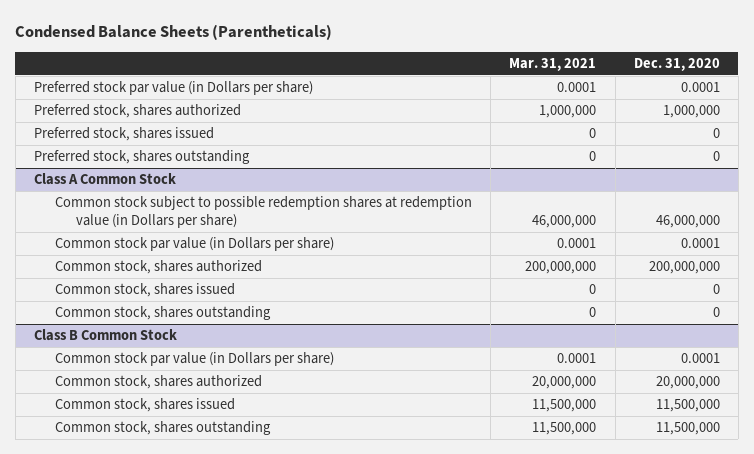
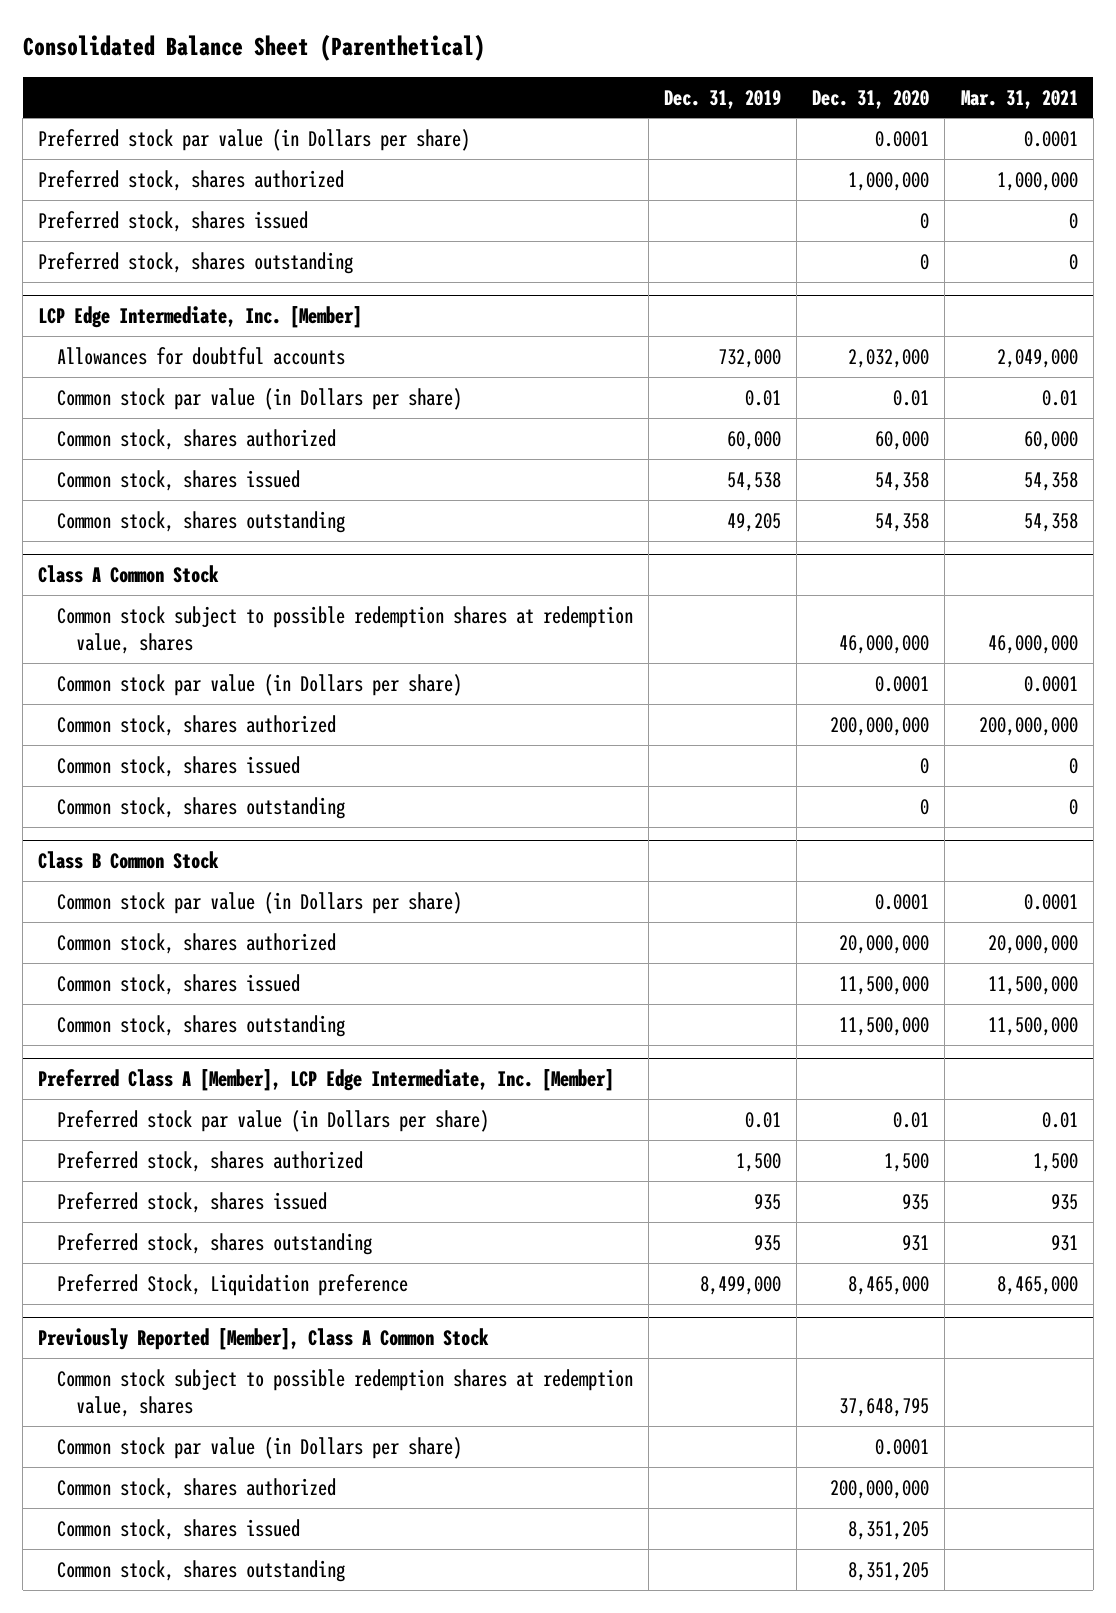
[15,24,333,41] Condensed Balance Sheets (Parentheticals) -> [22,34,485,62] Consolidated Balance Sheet (Parenthetical)
none -> [664,89,782,109] Dec. 31, 2019
none -> [38,306,363,329] LCP Edge Intermediate, Inc. [Member]
none -> [56,346,345,365] Allowances for doubtful accounts
none -> [56,387,462,410] Common stock par value (in Dollars per share)
none -> [56,428,336,450] Common stock, shares authorized
none -> [56,469,300,491] Common stock, shares issued
none -> [56,510,345,533] Common stock, shares outstanding
[55,196,473,229] Common stock subject to possible redemption shares at redemption value (in Dollars per share) -> [56,605,633,654] Common stock subject to possible redemption shares at redemption value, shares
none -> [38,1069,615,1092] Preferred Class A [Member], LCP Edge Intermediate, Inc. [Member]
none -> [56,1109,489,1132] Preferred stock par value (in Dollars per share)
none -> [56,1150,363,1172] Preferred stock, shares authorized
none -> [56,1191,327,1213] Preferred stock, shares issued
none -> [56,1232,372,1255] Preferred stock, shares outstanding
none -> [56,1273,408,1296] Preferred Stock, Liquidation preference
none -> [38,1328,490,1351] Previously Reported [Member], Class A Common Stock
none -> [56,1368,633,1417] Common stock subject to possible redemption shares at redemption value, shares
none -> [56,1436,462,1459] Common stock par value (in Dollars per share)
none -> [56,1477,336,1499] Common stock, shares authorized
none -> [56,1518,300,1540] Common stock, shares issued
none -> [56,1559,345,1582] Common stock, shares outstanding

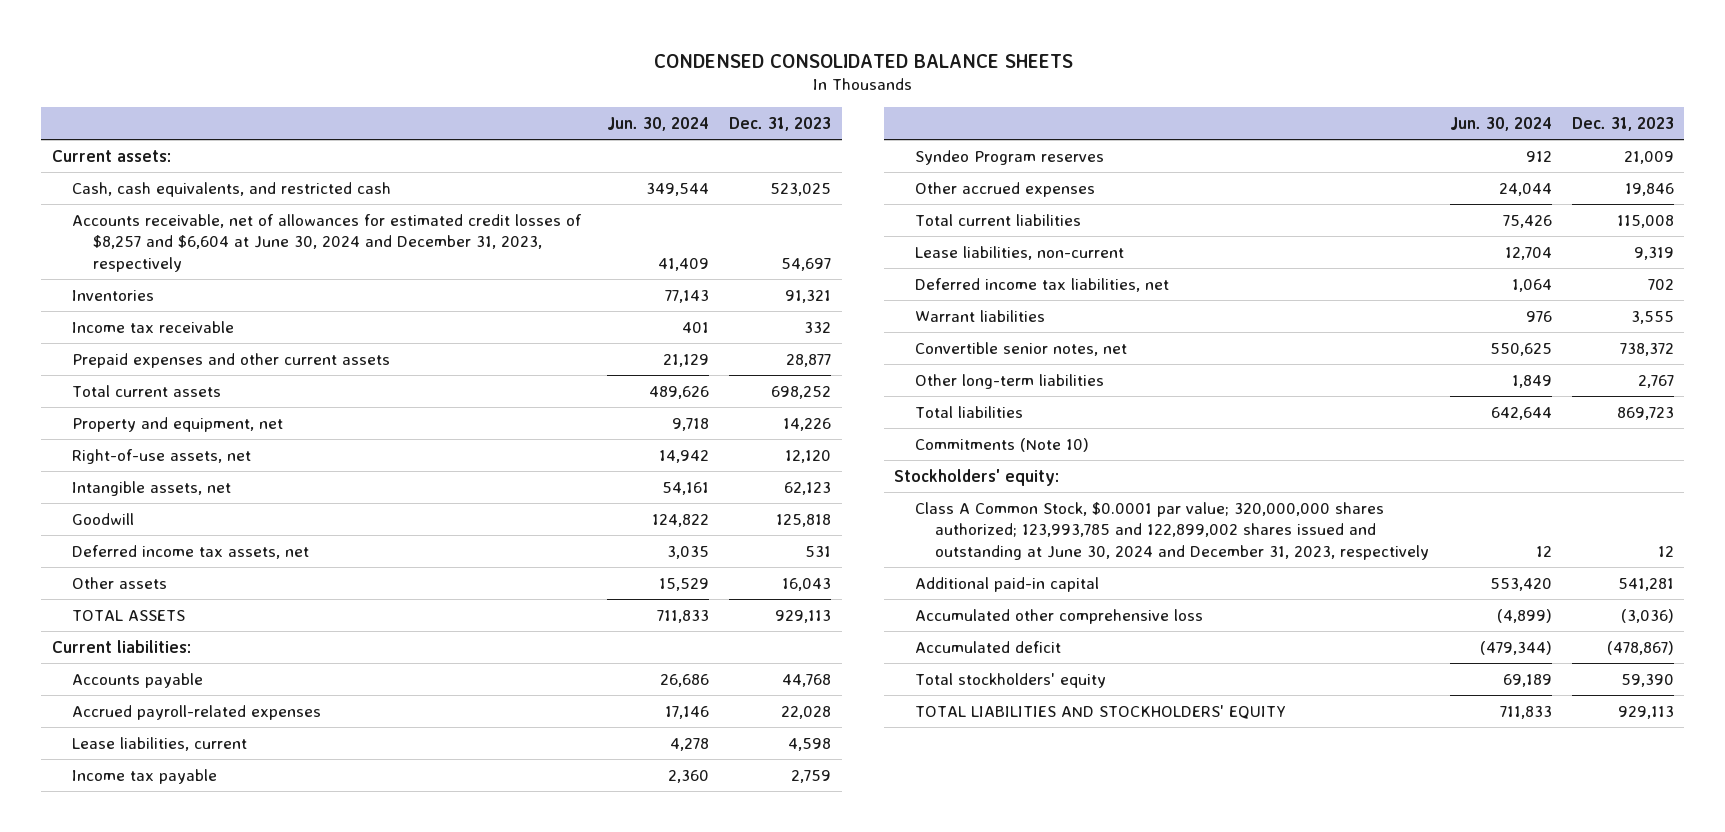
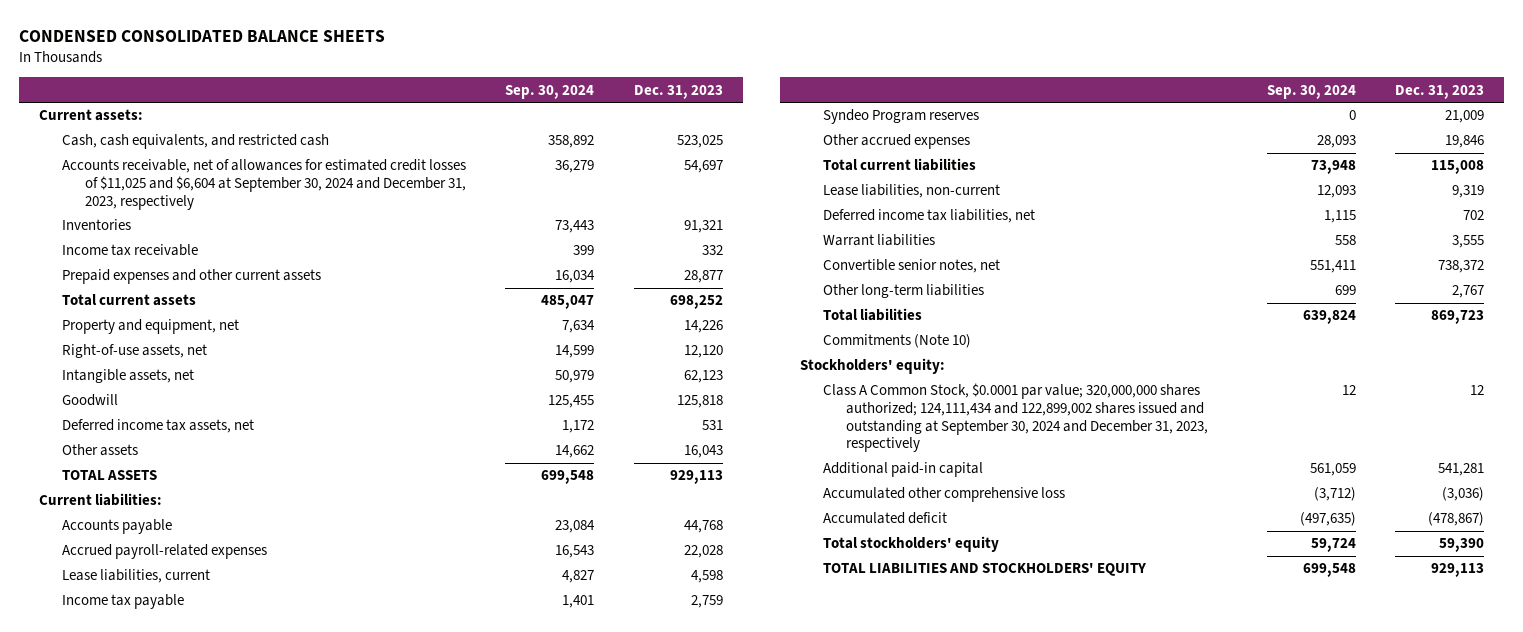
[606,117,709,132] Jun. 30, 2024 -> none
none -> [505,84,595,99] Sep. 30, 2024
[72,213,583,272] Accounts receivable, net of allowances for estimated credit losses of $8,257 and $6,604 at June 30, 2024 and December 31, 2023, respectively -> [61,159,466,210] Accounts receivable, net of allowances for estimated credit losses of $11,025 and $6,604 at September 30, 2024 and December 31, 2023, respectively
[914,501,1430,560] Class A Common Stock, $0.0001 par value; 320,000,000 shares authorized; 123,993,785 and 122,899,002 shares issued and outstanding at June 30, 2024 and December 31, 2023, respectively -> [823,383,1209,453] Class A Common Stock, $0.0001 par value; 320,000,000 shares authorized; 124,111,434 and 122,899,002 shares issued and outstanding at September 30, 2024 and December 31, 2023, respectively

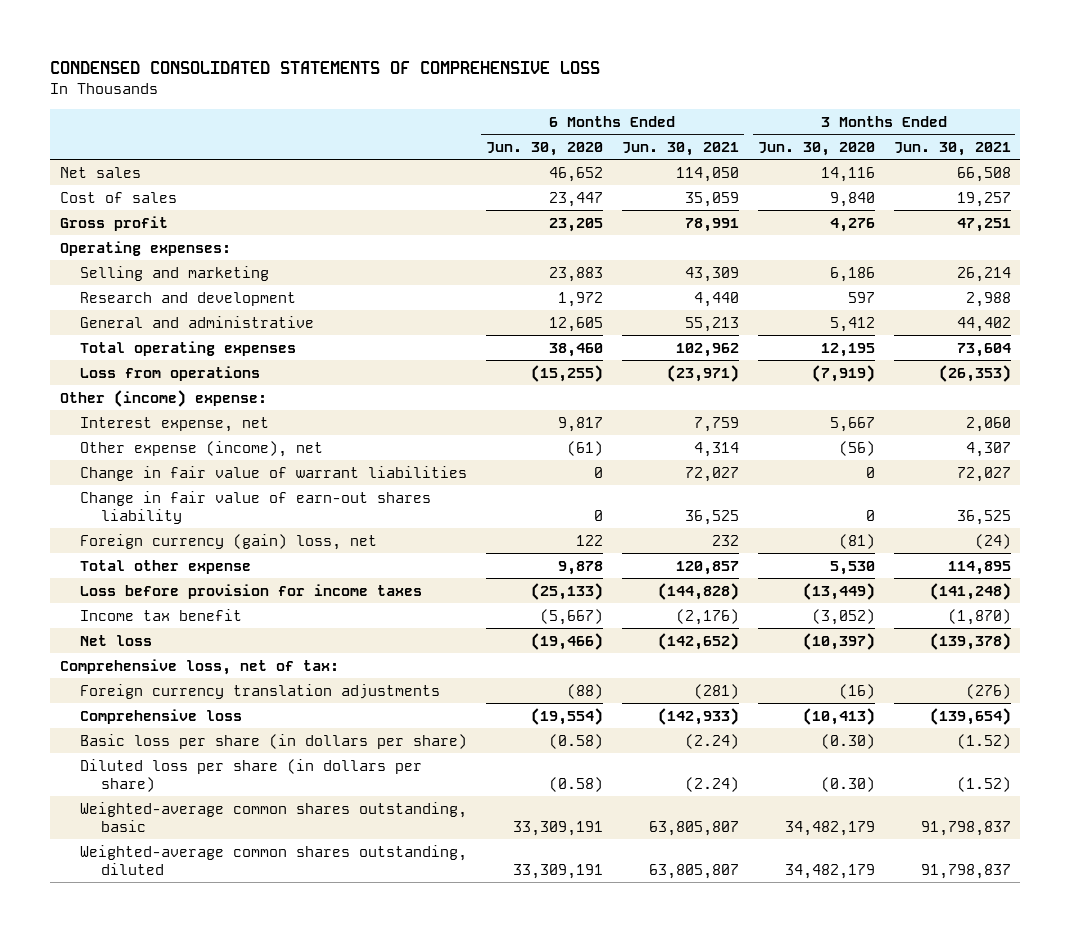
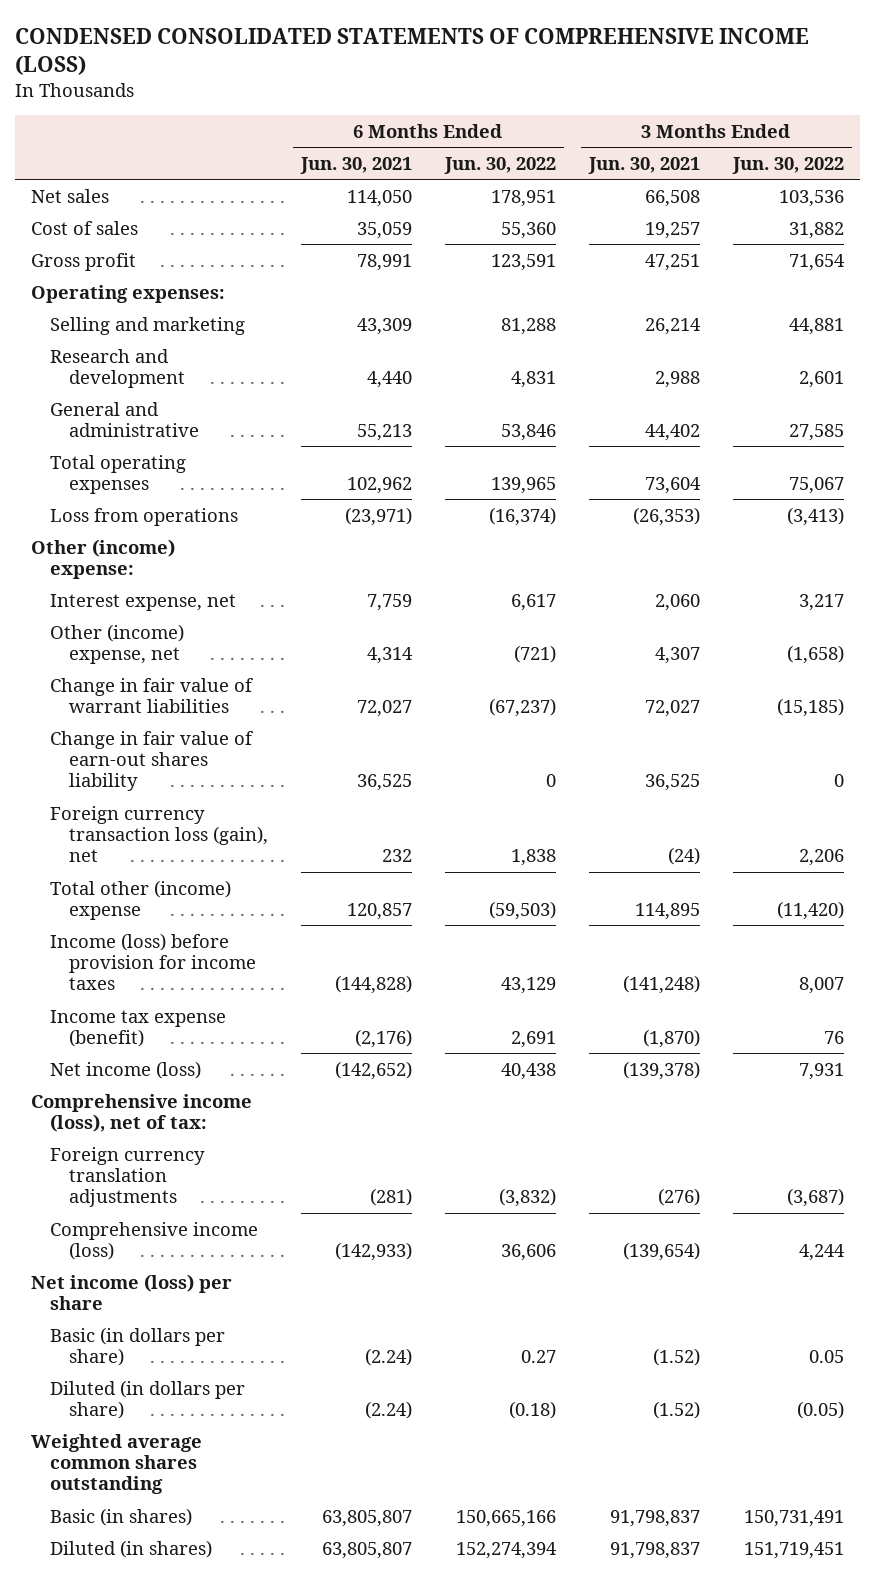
[50,60,601,74] CONDENSED CONSOLIDATED STATEMENTS OF COMPREHENSIVE LOSS -> [14,27,809,76] CONDENSED CONSOLIDATED STATEMENTS OF COMPREHENSIVE INCOME (LOSS)
[486,141,604,156] Jun. 30, 2020 -> none
[757,141,875,156] Jun. 30, 2020 -> none
none -> [443,156,556,174] Jun. 30, 2022
none -> [731,156,844,174] Jun. 30, 2022
[80,440,324,457] Other expense (income), net -> [50,623,185,664] Other (income) expense, net
[80,533,378,550] Foreign currency (gain) loss, net -> [50,805,269,863] Foreign currency transaction loss (gain), net
[80,559,252,574] Total other expense -> [50,879,232,920] Total other (income) expense
[80,583,423,599] Loss before provision for income taxes -> [50,932,257,991] Income (loss) before provision for income taxes
[80,608,243,621] Income tax benefit -> [50,1009,227,1047] Income tax expense (benefit)
[80,634,153,646] Net loss -> [50,1060,202,1079] Net income (loss)
[59,658,339,675] Comprehensive loss, net of tax: -> [31,1093,253,1132] Comprehensive income (loss), net of tax:
[80,708,243,724] Comprehensive loss -> [50,1221,259,1260] Comprehensive income (loss)
none -> [31,1273,233,1310] Net income (loss) per share
[80,733,468,749] Basic loss per share (in dollars per share) -> [50,1326,226,1366] Basic (in dollars per share)
[80,758,423,792] Diluted loss per share (in dollars per share) -> [50,1379,246,1419] Diluted (in dollars per share)
none -> [31,1433,203,1495] Weighted average common shares outstanding
[80,801,468,832] Weighted-average common shares outstanding, basic -> [50,1507,193,1526] Basic (in shares)
[80,844,468,875] Weighted-average common shares outstanding, diluted -> [50,1539,213,1558] Diluted (in shares)

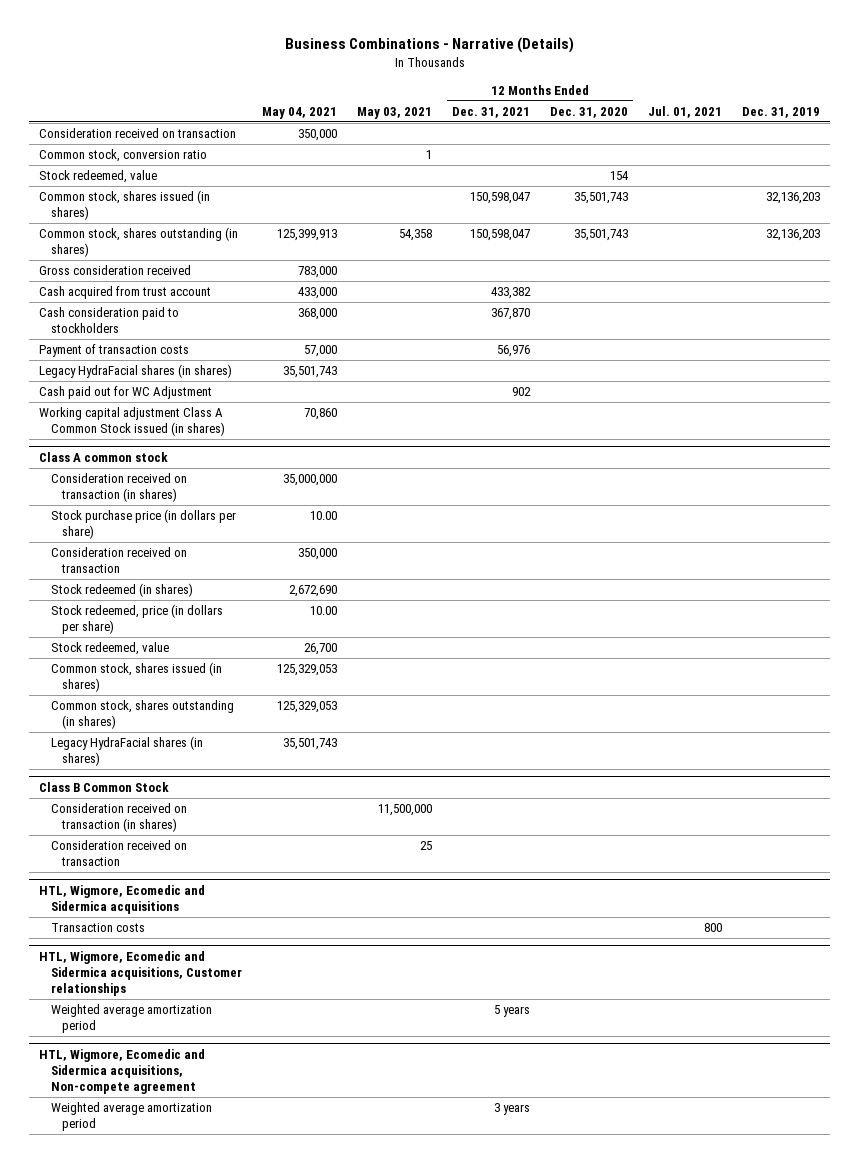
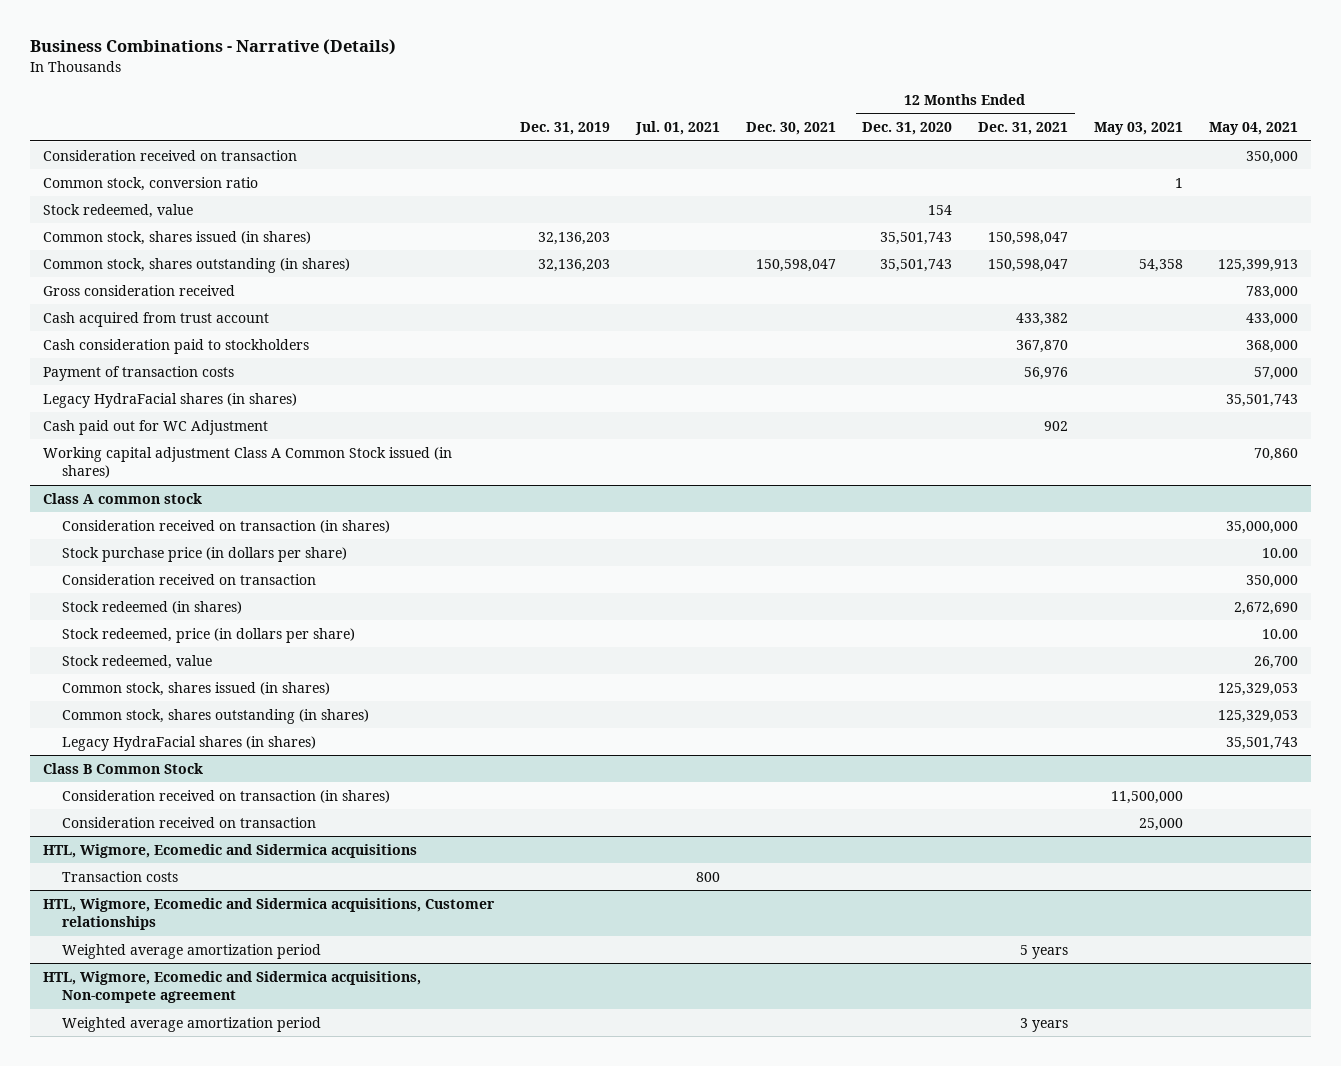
none -> [746,122,837,136] Dec. 30, 2021
[419,841,432,851] 25 -> [1138,817,1183,831] 25,000

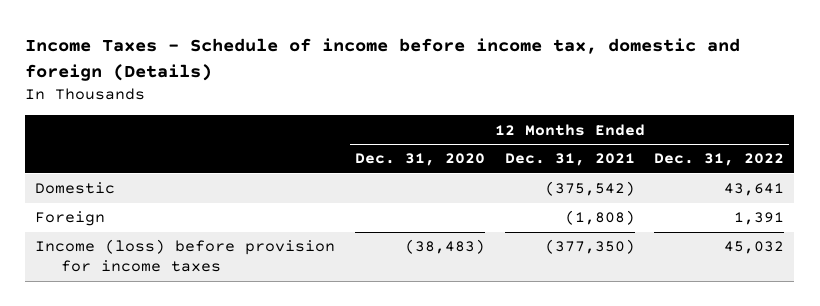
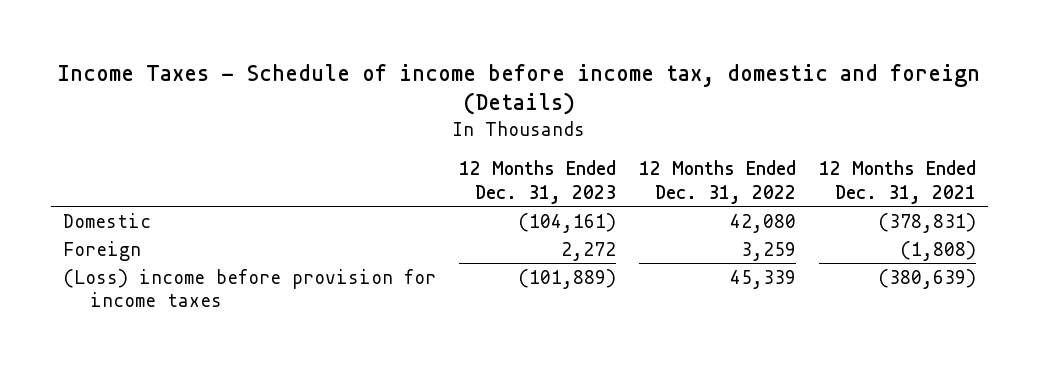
[354,153,485,167] Dec. 31, 2020 -> none
none -> [458,160,616,204] 12 Months Ended Dec. 31, 2023
[544,181,635,197] (375,542) -> [877,212,976,233] (378,831)
[724,183,785,197] 43,641 -> [729,213,796,233] 42,080
[734,212,785,226] 1,391 -> [740,241,796,261] 3,259
[35,239,336,273] Income (loss) before provision for income taxes -> [62,268,436,307] (Loss) income before provision for income taxes
[544,239,635,255] (377,350) -> [877,268,976,289] (380,639)
[724,241,785,255] 45,032 -> [729,269,796,289] 45,339

